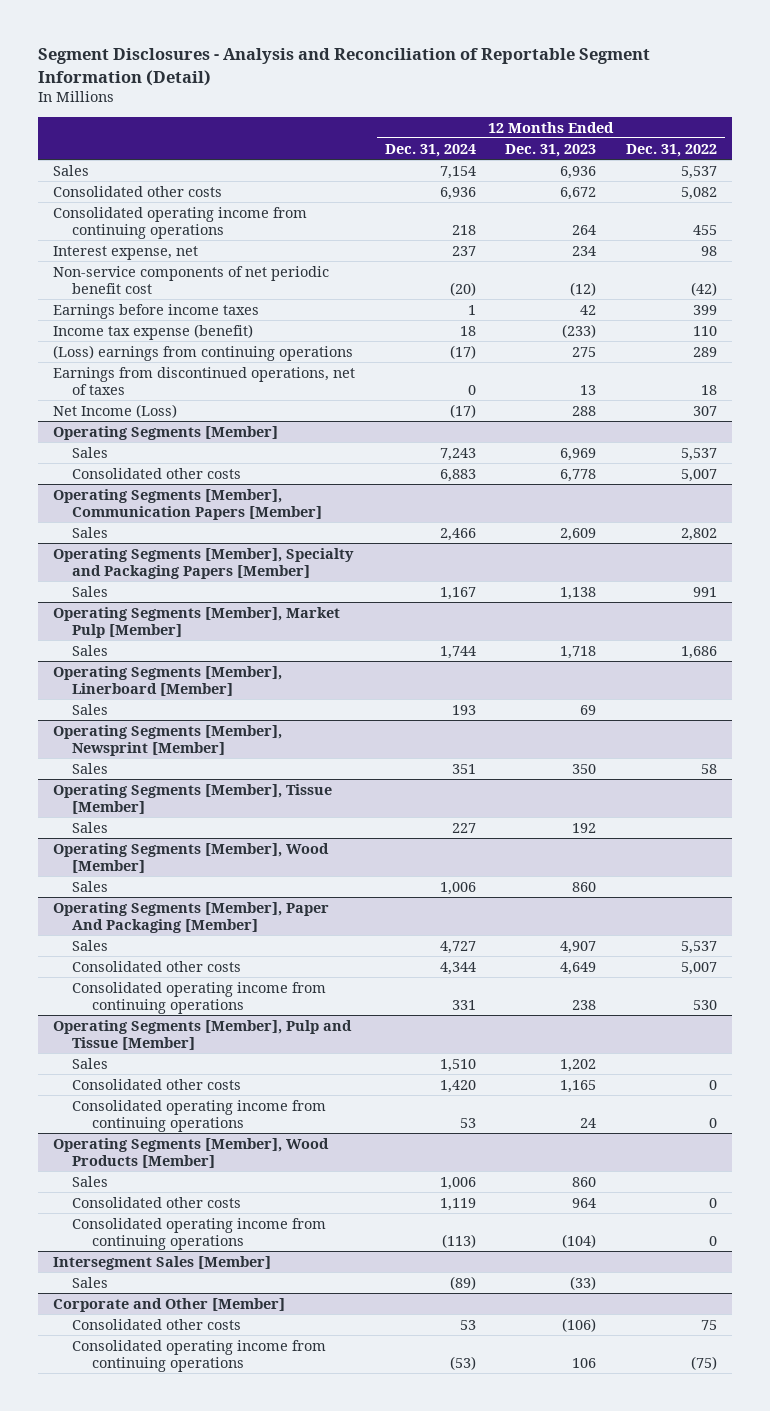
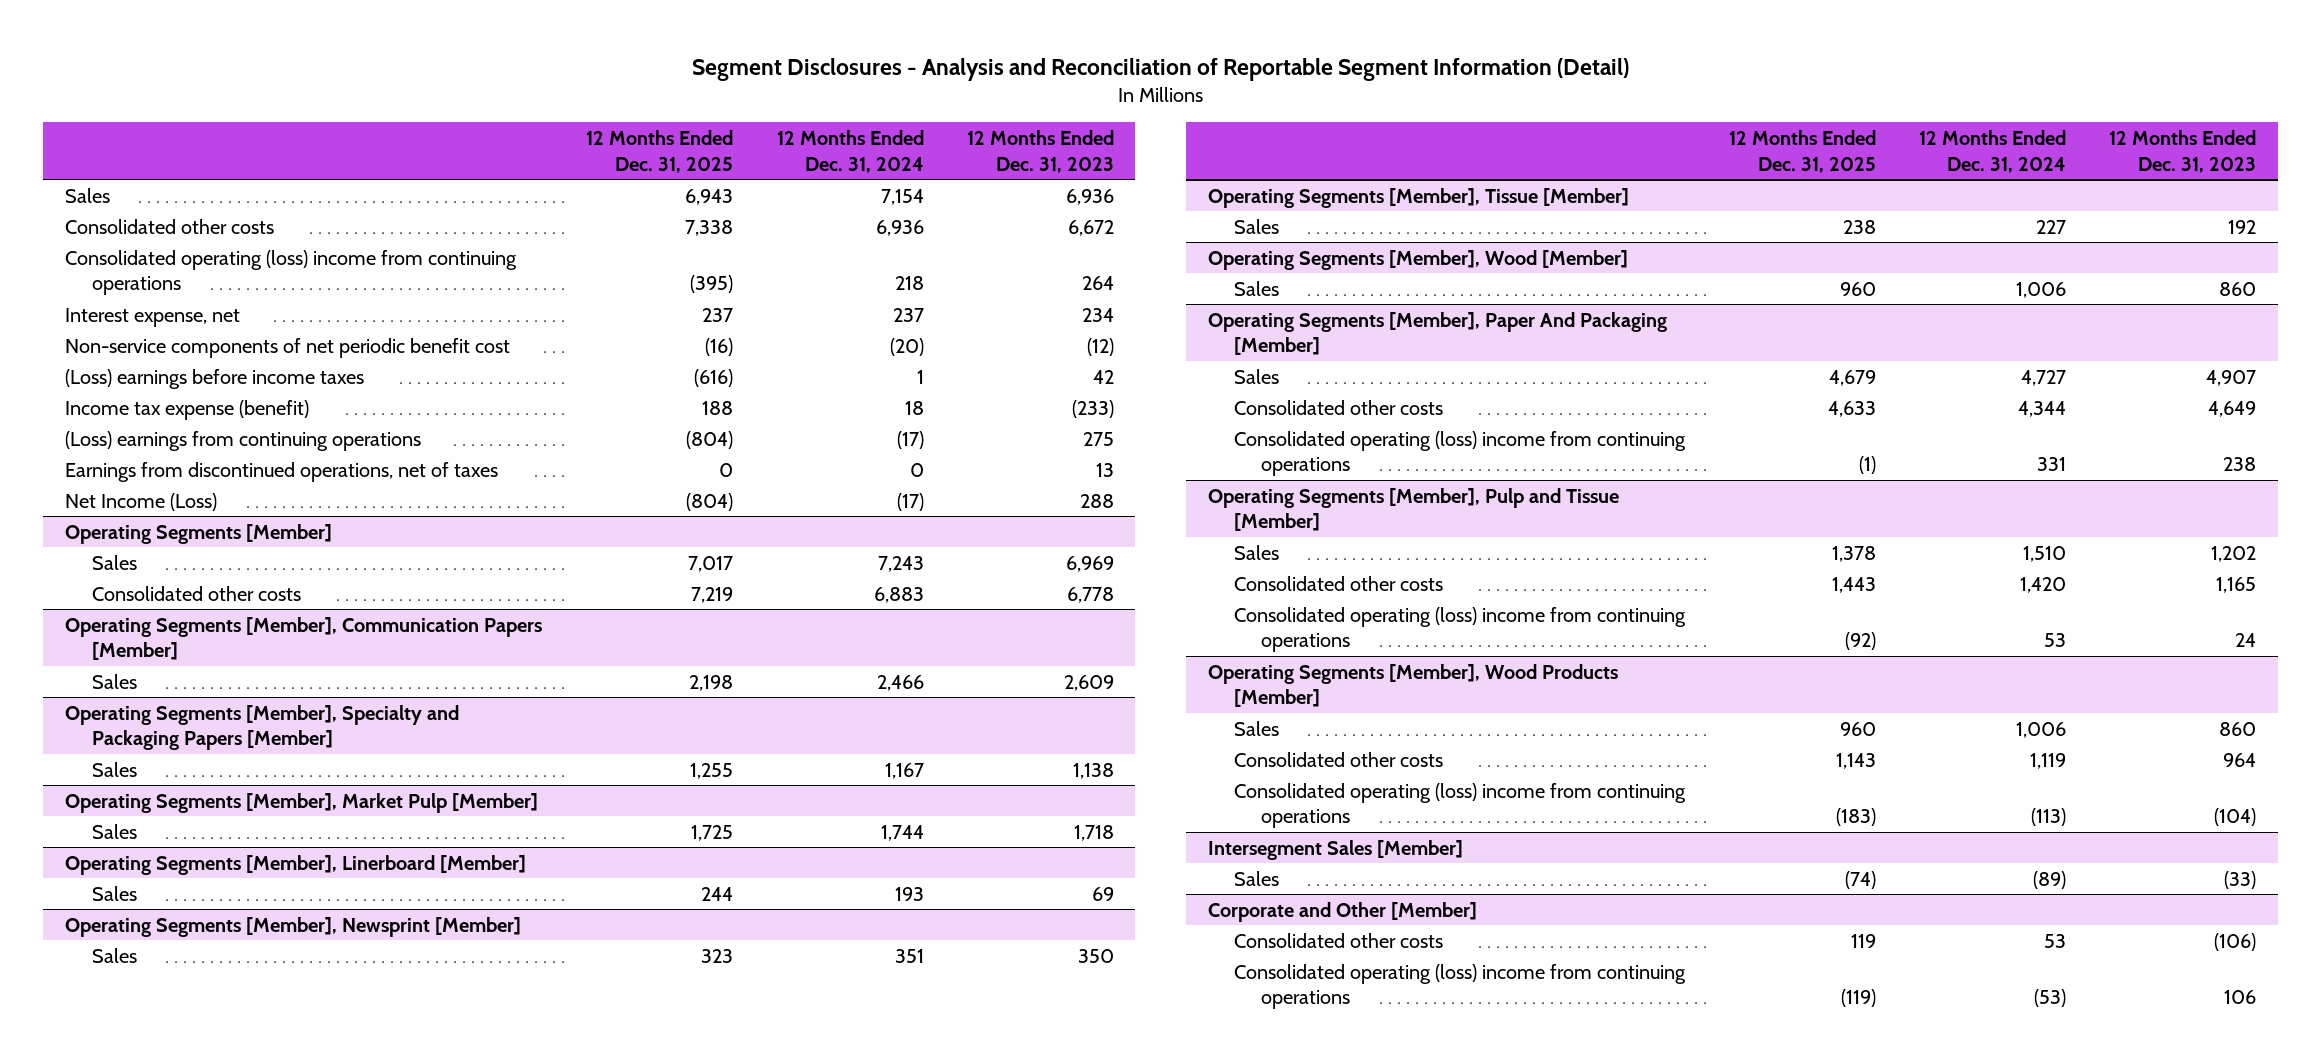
[626,143,718,157] Dec. 31, 2022 -> none
none -> [586,129,734,173] 12 Months Ended Dec. 31, 2025
[52,206,307,239] Consolidated operating income from continuing operations -> [65,249,518,296] Consolidated operating (loss) income from continuing operations
[52,303,259,319] Earnings before income taxes -> [65,368,365,389] (Loss) earnings before income taxes
[72,981,327,1014] Consolidated operating income from continuing operations -> [1234,430,1687,477] Consolidated operating (loss) income from continuing operations
[72,1099,327,1132] Consolidated operating income from continuing operations -> [1234,606,1687,653] Consolidated operating (loss) income from continuing operations
[72,1217,327,1250] Consolidated operating income from continuing operations -> [1234,782,1687,829] Consolidated operating (loss) income from continuing operations
[72,1339,327,1372] Consolidated operating income from continuing operations -> [1234,963,1687,1010] Consolidated operating (loss) income from continuing operations

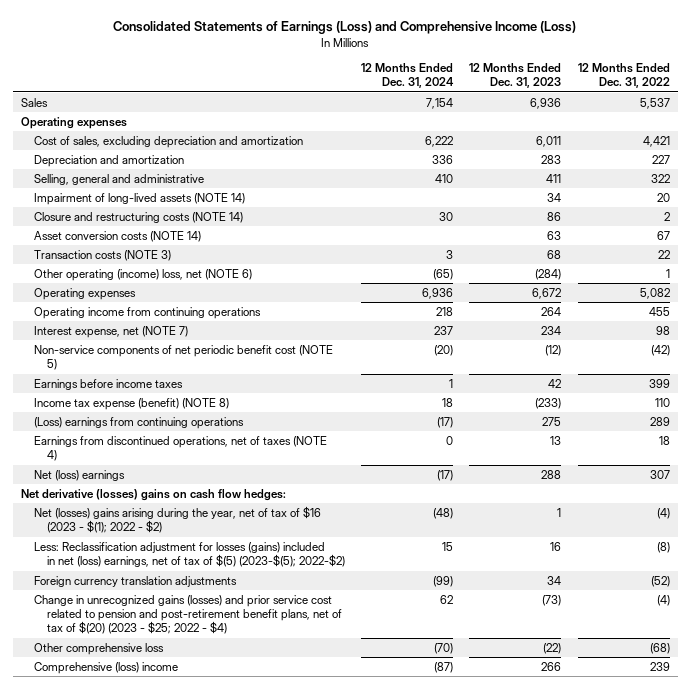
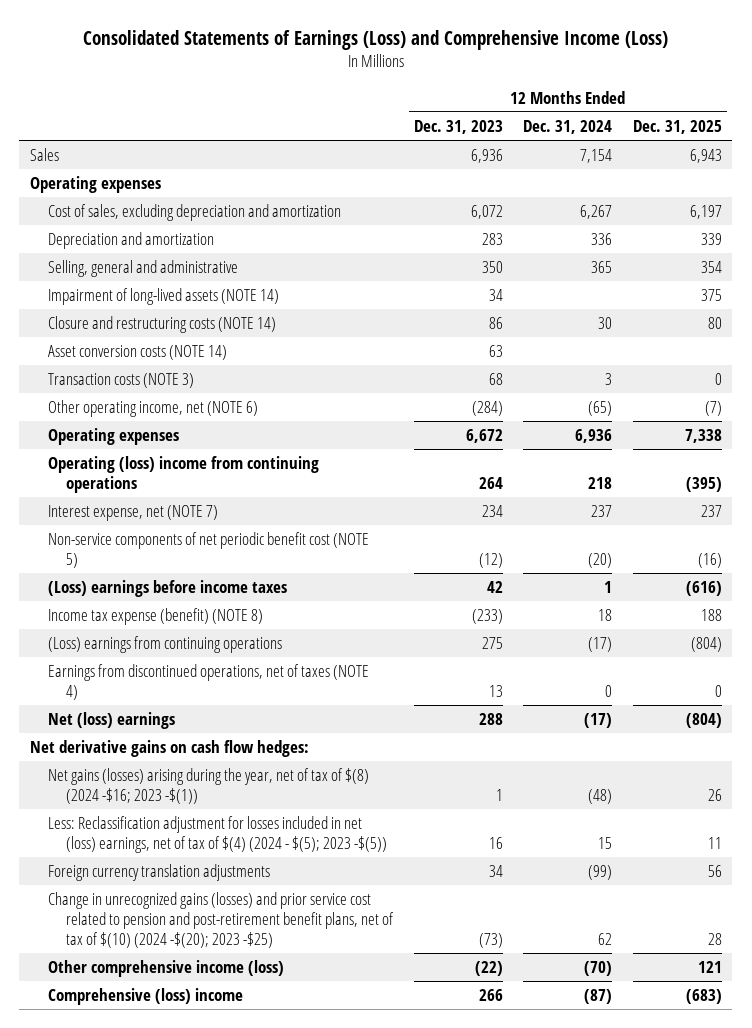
[577,63,670,89] 12 Months Ended Dec. 31, 2022 -> none
none -> [632,119,722,134] Dec. 31, 2025
[425,135,454,147] 6,222 -> [580,204,613,219] 6,267
[536,135,562,147] 6,011 -> [470,204,503,219] 6,072
[435,173,454,183] 410 -> [591,260,613,273] 365
[546,173,562,183] 411 -> [481,260,503,273] 350
[34,268,253,281] Other operating (income) loss, net (NOTE 6) -> [47,399,258,417] Other operating income, net (NOTE 6)
[34,306,262,319] Operating income from continuing operations -> [47,455,319,494] Operating (loss) income from continuing operations
[34,378,184,390] Earnings before income taxes -> [47,579,287,597] (Loss) earnings before income taxes
[21,488,287,501] Net derivative (losses) gains on cash flow hedges: -> [29,739,309,757] Net derivative gains on cash flow hedges:
[34,505,322,534] Net (losses) gains arising during the year, net of tax of $16 (2023 - $(1); 2022 - $2) -> [47,767,369,805] Net gains (losses) arising during the year, net of tax of $(8) (2024 -$16; 2023 -$(1))
[34,541,346,568] Less: Reclassification adjustment for losses (gains) included in net (loss) earnings, net of tax of $(5) (2023-$(5); 2022-$2) -> [47,815,388,854] Less: Reclassification adjustment for losses included in net (loss) earnings, net of tax of $(4) (2024 - $(5); 2023 -$(5))
[34,594,343,635] Change in unrecognized gains (losses) and prior service cost related to pension and post-retirement benefit plans, net of tax of $(20) (2023 - $25; 2022 - $4) -> [47,891,395,949] Change in unrecognized gains (losses) and prior service cost related to pension and post-retirement benefit plans, net of tax of $(10) (2024 -$(20); 2023 -$25)
[34,642,165,655] Other comprehensive loss -> [47,959,284,977] Other comprehensive income (loss)

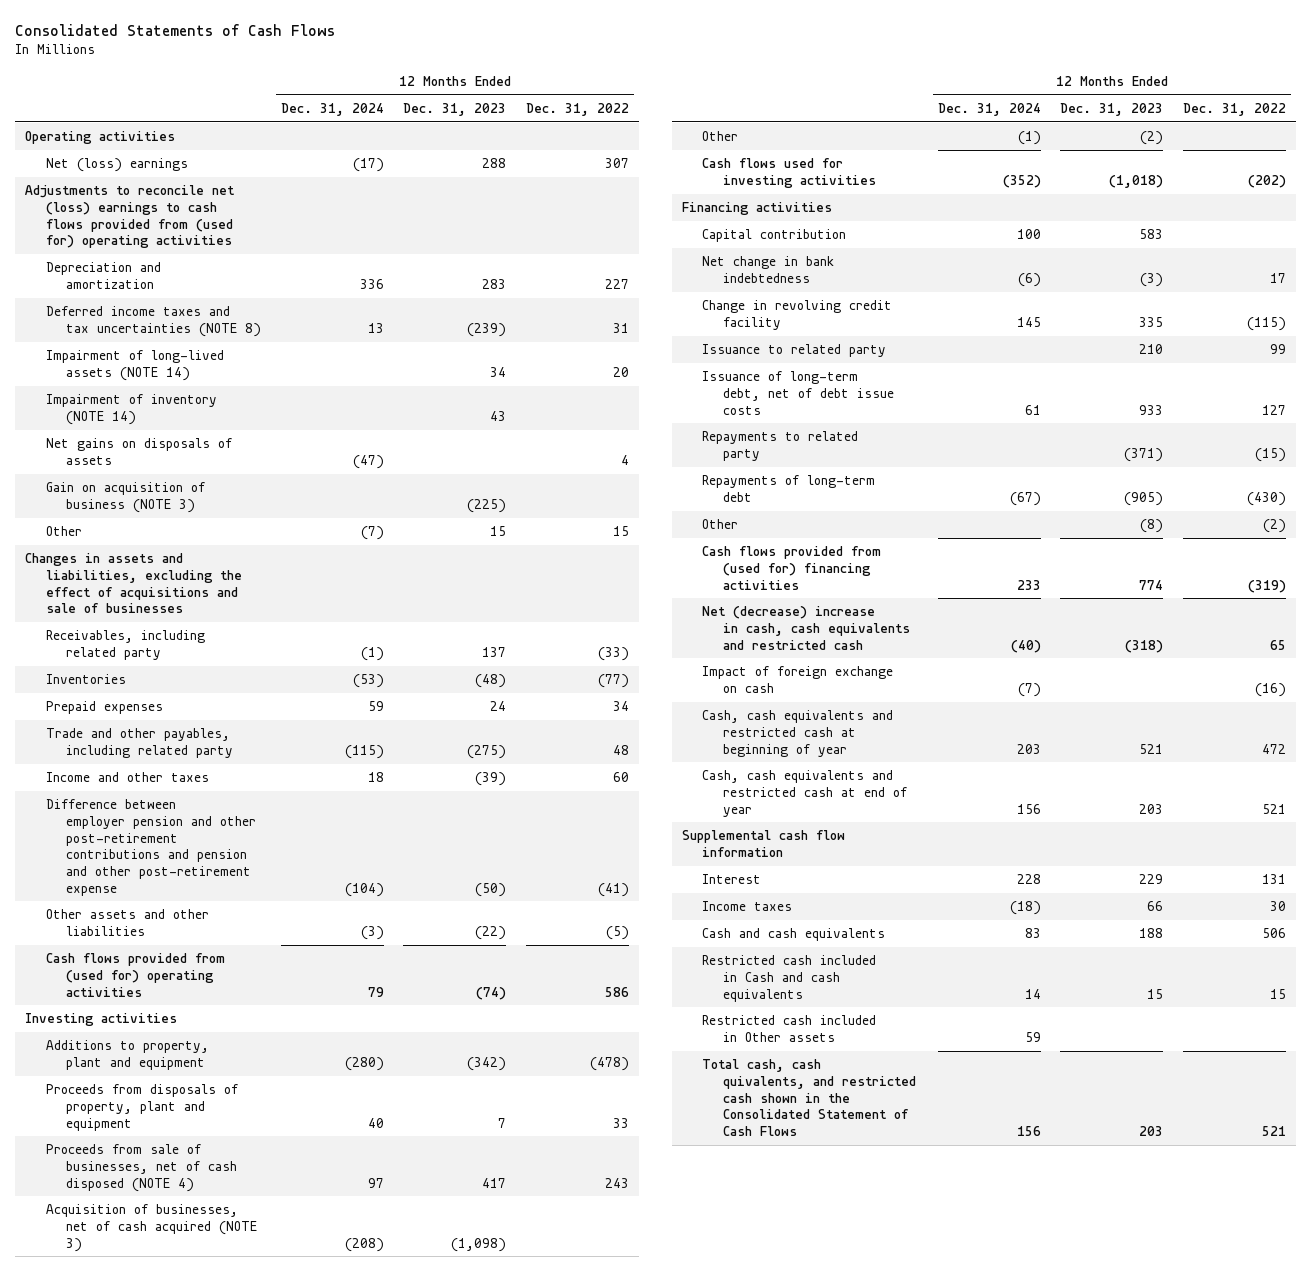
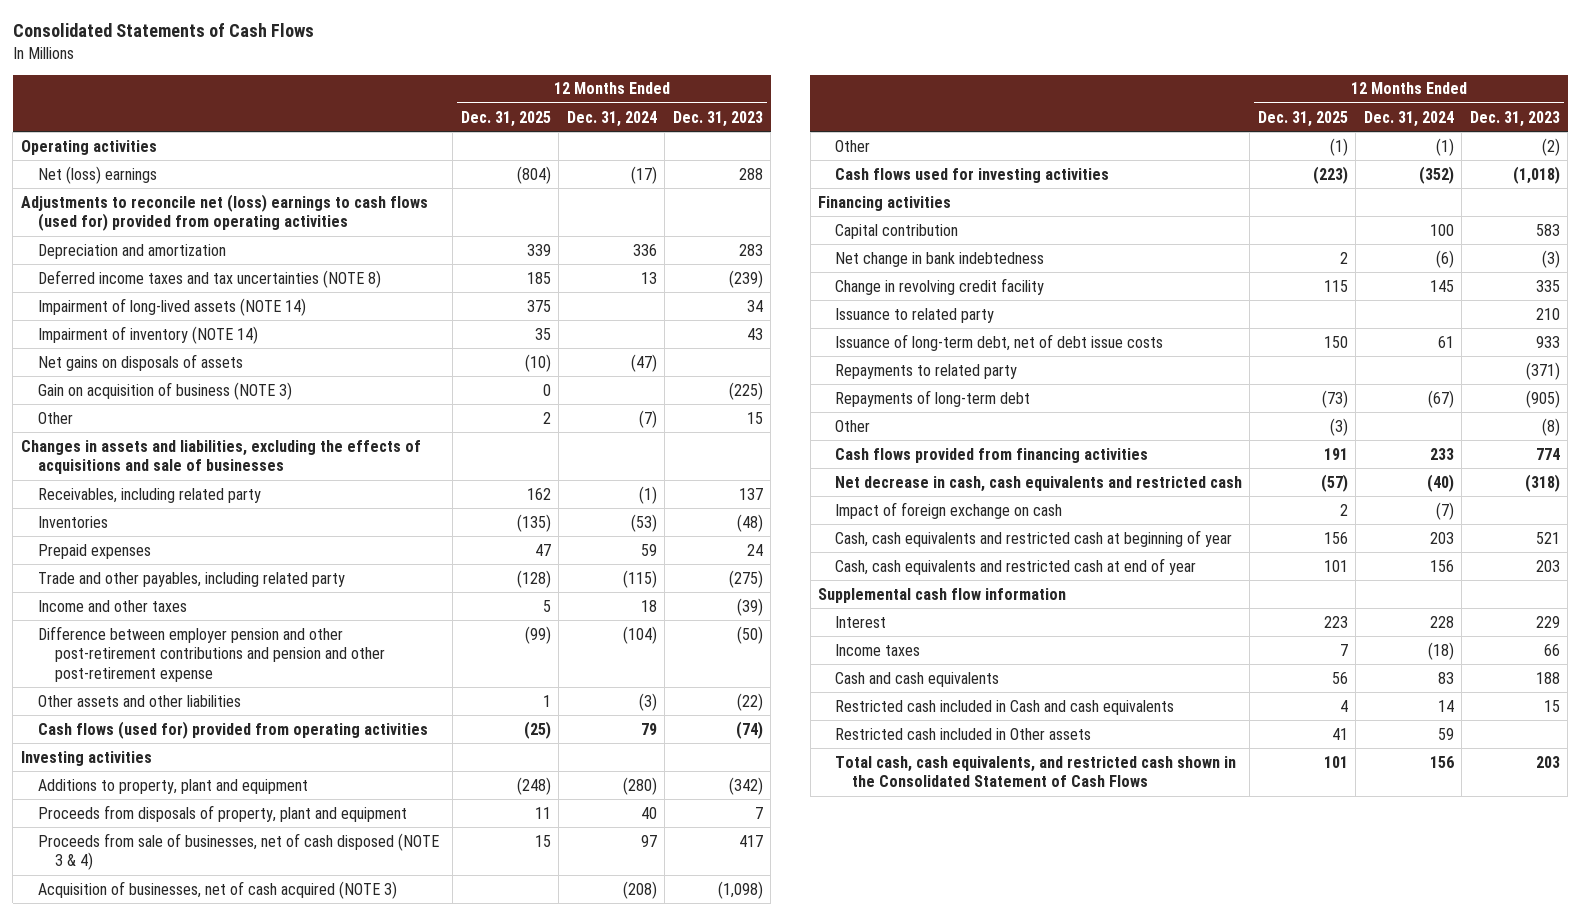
[525,102,629,116] Dec. 31, 2022 -> none
none -> [460,110,551,127] Dec. 31, 2025
[25,185,236,249] Adjustments to reconcile net (loss) earnings to cash flows provided from (used for) operating activities -> [20,193,428,232] Adjustments to reconcile net (loss) earnings to cash flows (used for) provided from operating activities
[25,553,242,614] Changes in assets and liabilities, excluding the effect of acquisitions and sale of businesses -> [20,439,421,475] Changes in assets and liabilities, excluding the effects of acquisitions and sale of businesses
[45,953,225,997] Cash flows provided from (used for) operating activities -> [37,720,428,739] Cash flows (used for) provided from operating activities
[45,1144,237,1192] Proceeds from sale of businesses, net of cash disposed (NOTE 4) -> [37,832,439,871] Proceeds from sale of businesses, net of cash disposed (NOTE 3 & 4)
[702,546,882,590] Cash flows provided from (used for) financing activities -> [834,447,1148,463] Cash flows provided from financing activities
[702,606,910,650] Net (decrease) increase in cash, cash equivalents and restricted cash -> [834,475,1242,492] Net decrease in cash, cash equivalents and restricted cash
[702,1059,916,1136] Total cash, cash quivalents, and restricted cash shown in the Consolidated Statement of Cash Flows -> [834,755,1236,788] Total cash, cash equivalents, and restricted cash shown in the Consolidated Statement of Cash Flows

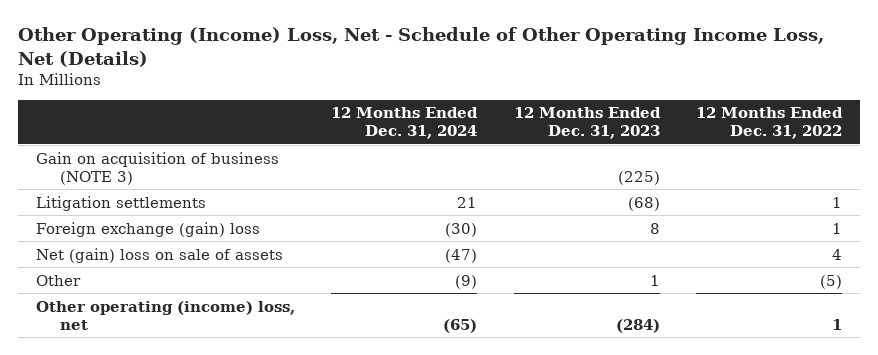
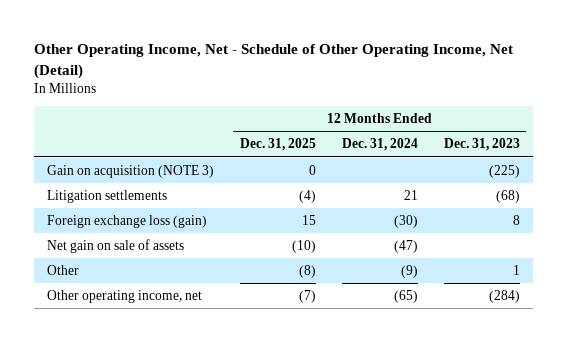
[17,27,824,67] Other Operating (Income) Loss, Net - Schedule of Other Operating Income Loss, Net (Details) -> [33,44,513,79] Other Operating Income, Net - Schedule of Other Operating Income, Net (Detail)
[695,107,843,140] 12 Months Ended Dec. 31, 2022 -> none
none -> [239,138,316,152] Dec. 31, 2025
[36,151,280,185] Gain on acquisition of business (NOTE 3) -> [46,164,214,178] Gain on acquisition (NOTE 3)
[36,221,261,237] Foreign exchange (gain) loss -> [46,214,207,228] Foreign exchange loss (gain)
[36,247,284,263] Net (gain) loss on sale of assets -> [46,238,184,253] Net gain on sale of assets
[36,300,296,330] Other operating (income) loss, net -> [46,289,202,303] Other operating income, net

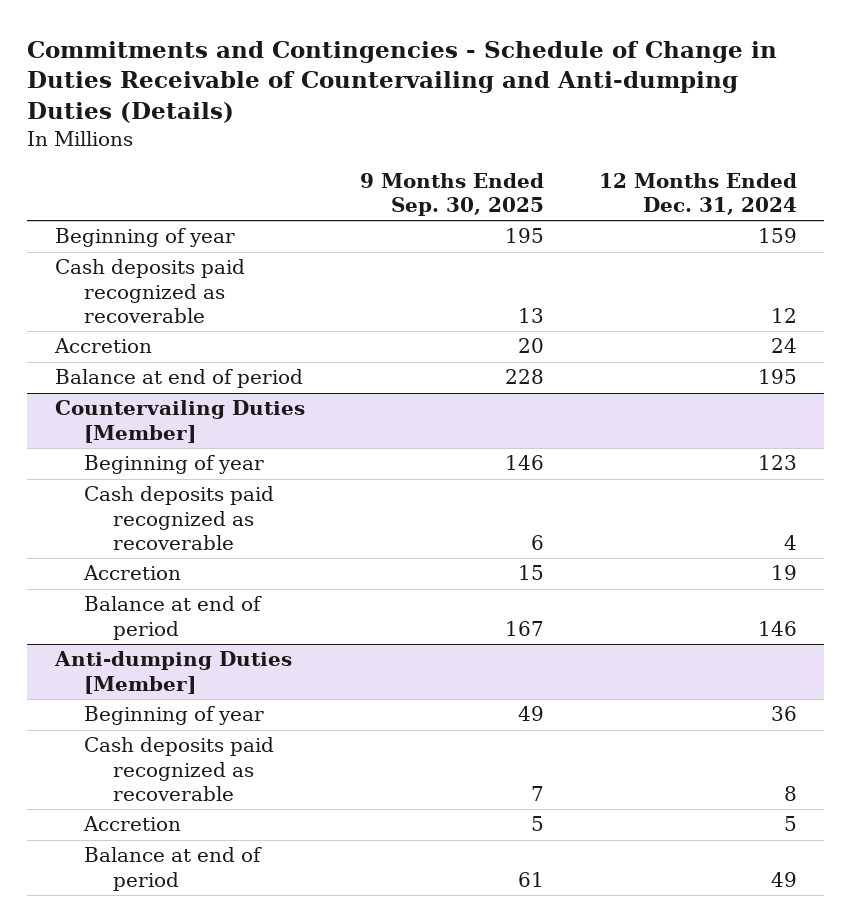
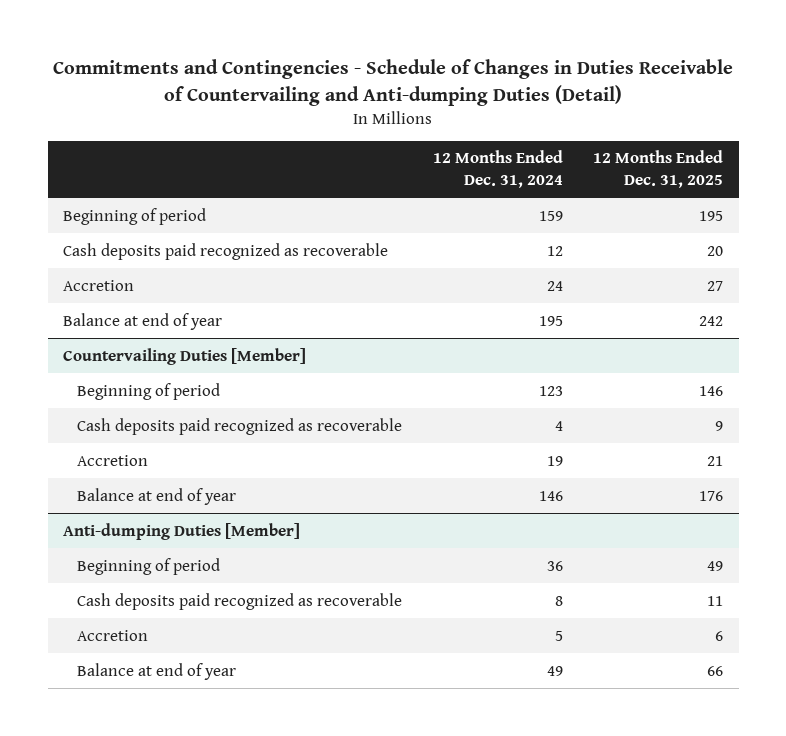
[27,40,778,124] Commitments and Contingencies - Schedule of Change in Duties Receivable of Countervailing and Anti-dumping Duties (Details) -> [53,59,734,106] Commitments and Contingencies - Schedule of Changes in Duties Receivable of Countervailing and Anti-dumping Duties (Detail)
[359,172,544,216] 9 Months Ended Sep. 30, 2025 -> none
none -> [593,150,724,189] 12 Months Ended Dec. 31, 2025
[54,228,235,248] Beginning of year -> [63,207,207,225] Beginning of period
[54,369,303,389] Balance at end of period -> [63,312,223,330] Balance at end of year
[83,455,264,475] Beginning of year -> [76,382,220,400] Beginning of period
[83,596,262,640] Balance at end of period -> [76,487,236,505] Balance at end of year
[83,706,264,726] Beginning of year -> [76,557,220,575] Beginning of period
[83,847,262,891] Balance at end of period -> [76,662,236,680] Balance at end of year

